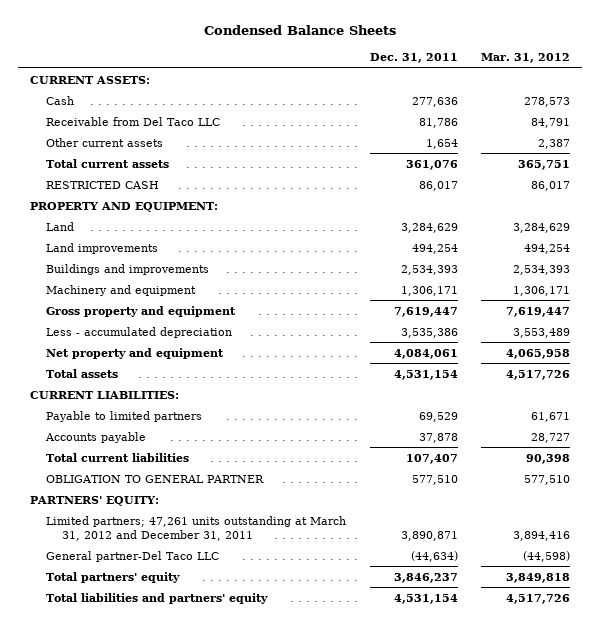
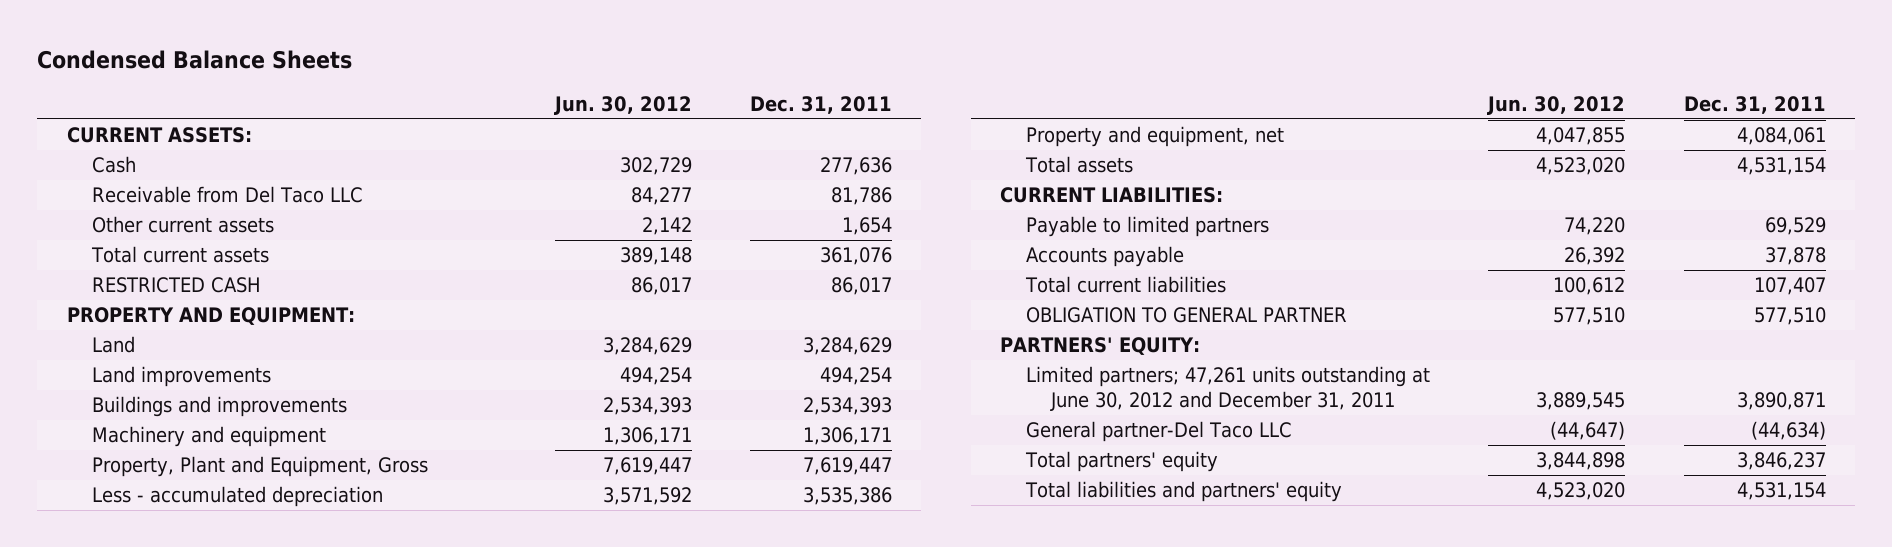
[481,53,571,64] Mar. 31, 2012 -> none
none -> [553,95,692,115] Jun. 30, 2012
[46,305,237,317] Gross property and equipment -> [92,456,429,478] Property, Plant and Equipment, Gross
[46,347,225,359] Net property and equipment -> [1025,126,1284,148] Property and equipment, net
[46,515,347,541] Limited partners; 47,261 units outstanding at March 31, 2012 and December 31, 2011 -> [1025,366,1430,412] Limited partners; 47,261 units outstanding at June 30, 2012 and December 31, 2011

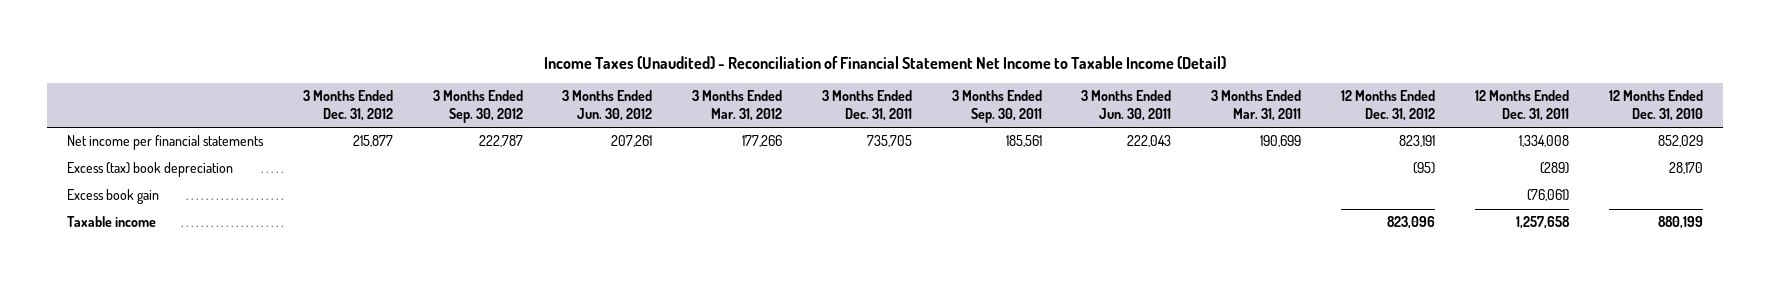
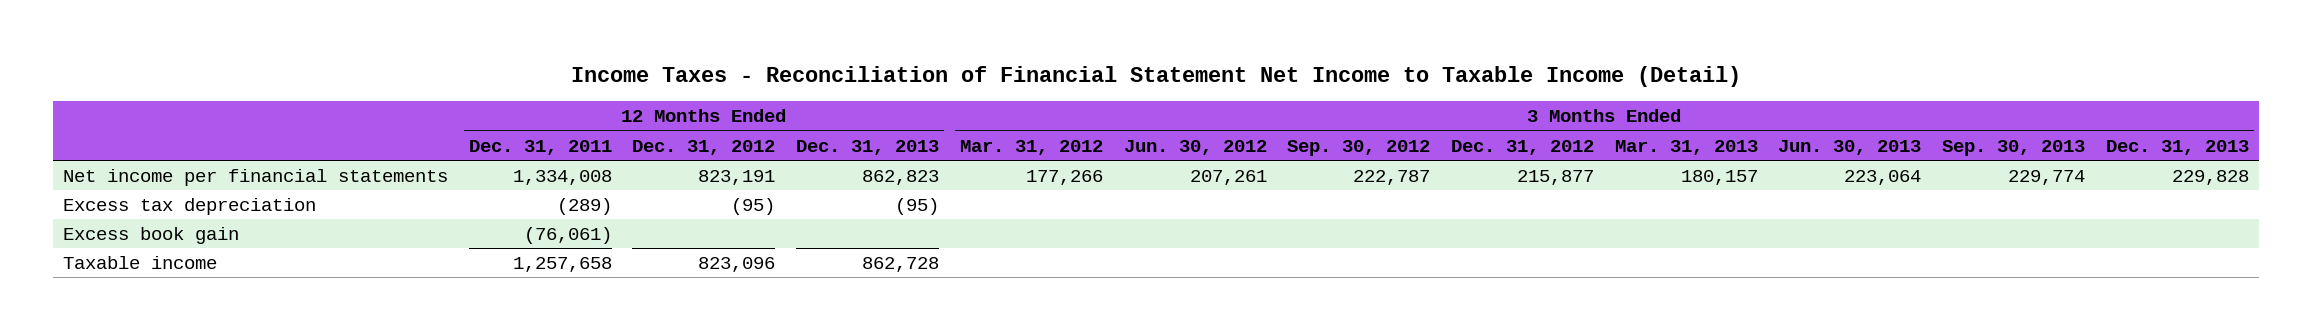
[543,55,1226,69] Income Taxes (Unaudited) - Reconciliation of Financial Statement Net Income to Taxable Income (Detail) -> [570,66,1741,88] Income Taxes - Reconciliation of Financial Statement Net Income to Taxable Income (Detail)
[821,89,912,122] 3 Months Ended Dec. 31, 2011 -> none
[951,89,1042,124] 3 Months Ended Sep. 30, 2011 -> none
[1081,89,1172,122] 3 Months Ended Jun. 30, 2011 -> none
[1211,89,1302,122] 3 Months Ended Mar. 31, 2011 -> none
[1608,89,1703,122] 12 Months Ended Dec. 31, 2010 -> none
none -> [796,139,940,155] Dec. 31, 2013
none -> [1614,139,1758,155] Mar. 31, 2013
none -> [1778,139,1922,155] Jun. 30, 2013
none -> [1942,139,2086,156] Sep. 30, 2013
none -> [2105,139,2249,155] Dec. 31, 2013
[67,162,234,178] Excess (tax) book depreciation -> [63,198,317,216] Excess tax depreciation

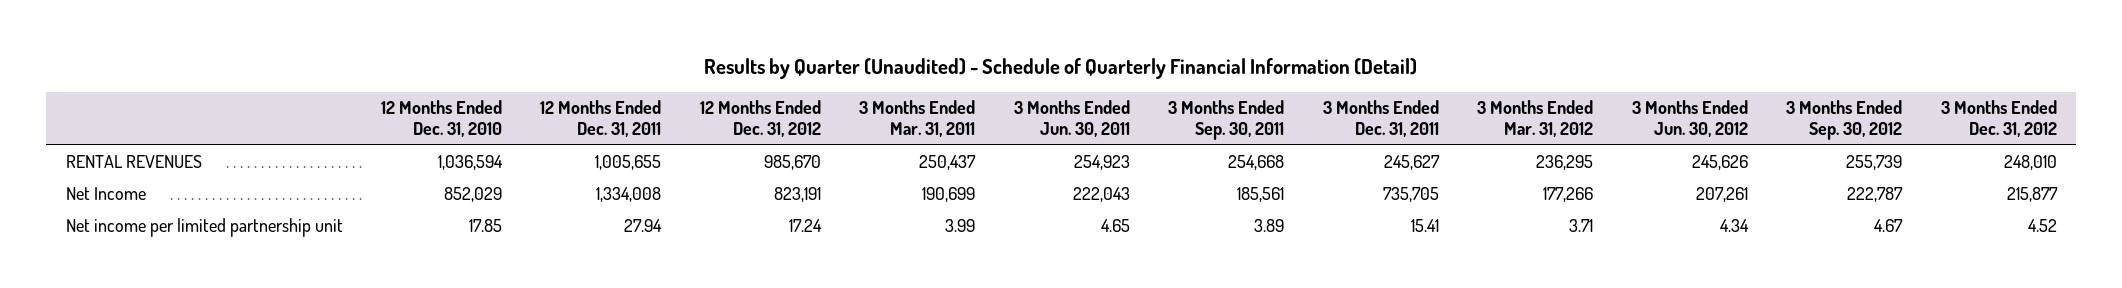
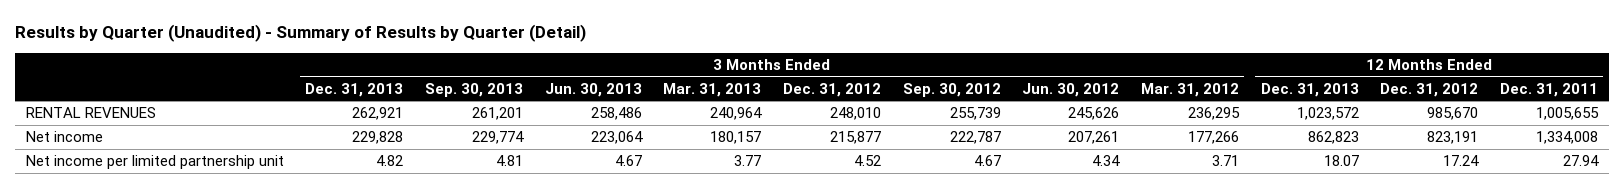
[704,57,1418,79] Results by Quarter (Unaudited) - Schedule of Quarterly Financial Information (Detail) -> [14,24,586,43] Results by Quarter (Unaudited) - Summary of Results by Quarter (Detail)
[380,100,502,138] 12 Months Ended Dec. 31, 2010 -> none
[859,100,976,138] 3 Months Ended Mar. 31, 2011 -> none
[1013,100,1130,138] 3 Months Ended Jun. 30, 2011 -> none
[1168,100,1285,141] 3 Months Ended Sep. 30, 2011 -> none
[1322,100,1439,138] 3 Months Ended Dec. 31, 2011 -> none
none -> [305,82,404,97] Dec. 31, 2013
none -> [425,82,524,97] Sep. 30, 2013
none -> [544,82,642,97] Jun. 30, 2013
none -> [663,82,762,97] Mar. 31, 2013
none -> [1260,82,1359,97] Dec. 31, 2013
[65,187,146,201] Net Income -> [25,131,103,143] Net income

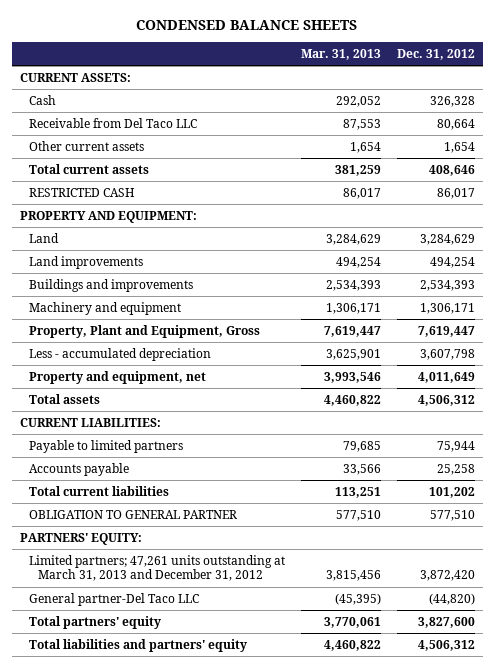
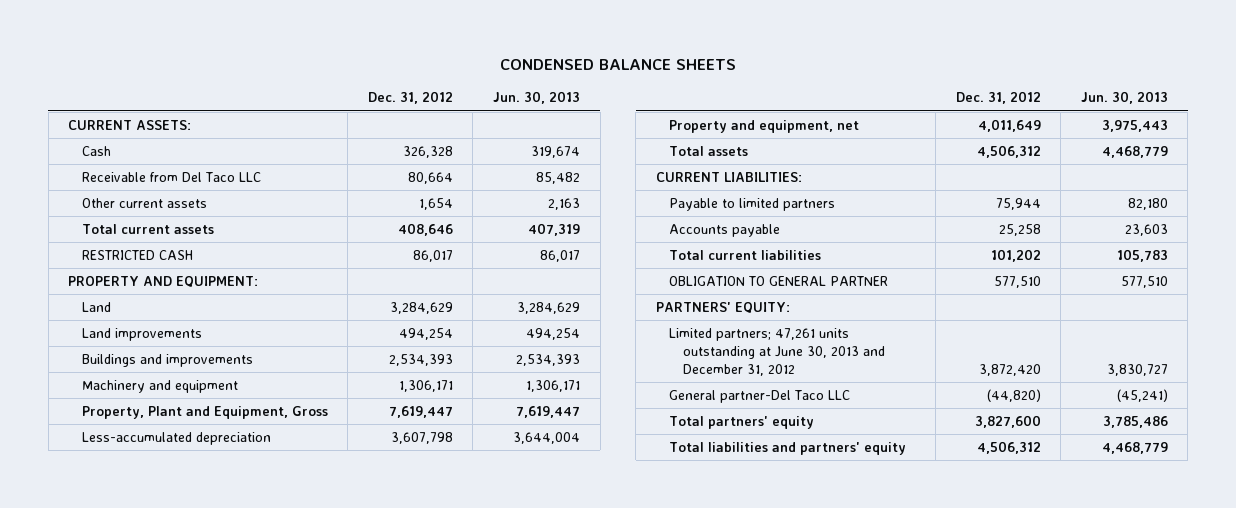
[300,49,381,61] Mar. 31, 2013 -> none
none -> [493,91,581,105] Jun. 30, 2013
[28,347,211,361] Less - accumulated depreciation -> [81,431,271,445] Less-accumulated depreciation
[28,554,285,582] Limited partners; 47,261 units outstanding at March 31, 2013 and December 31, 2012 -> [669,327,885,377] Limited partners; 47,261 units outstanding at June 30, 2013 and December 31, 2012

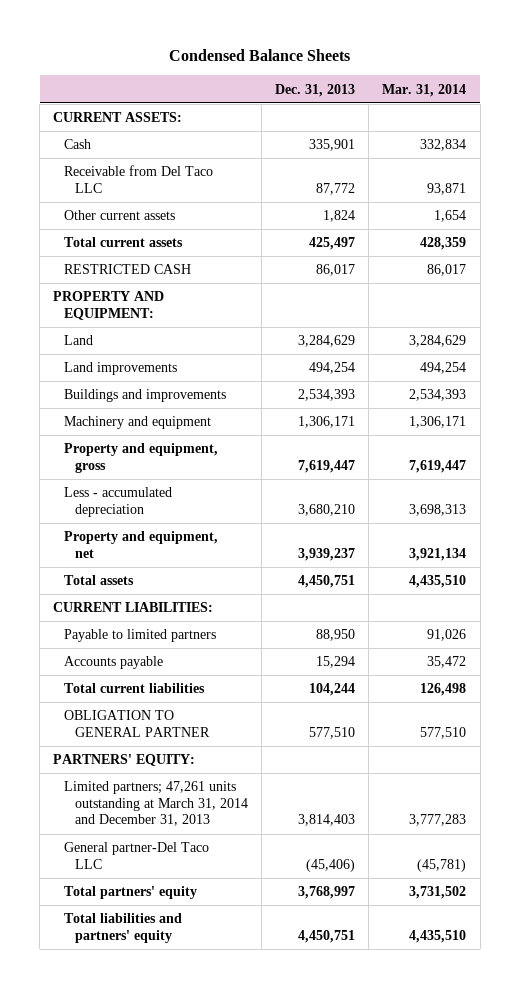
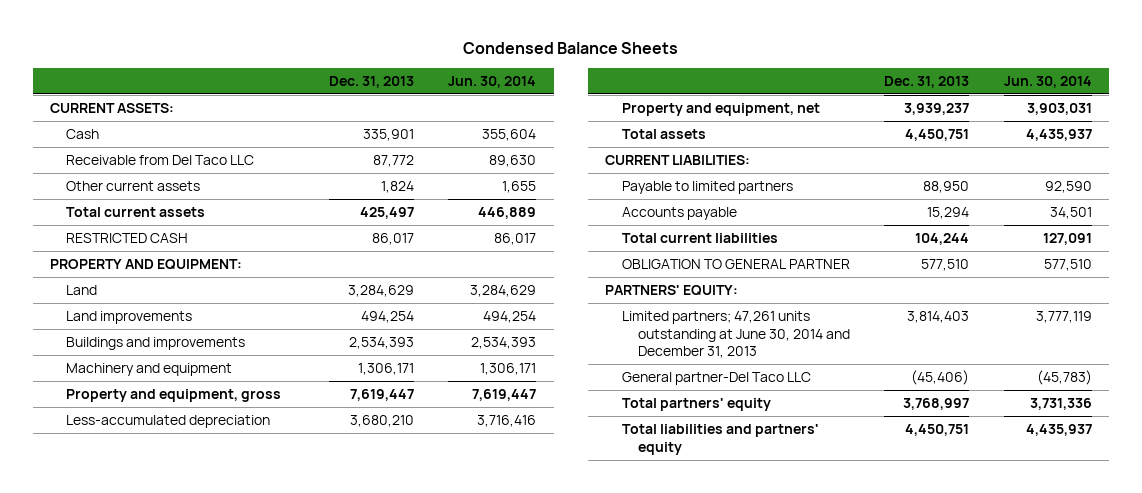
[382,83,467,97] Mar. 31, 2014 -> none
none -> [448,76,537,89] Jun. 30, 2014
[64,487,173,517] Less - accumulated depreciation -> [66,414,271,428] Less-accumulated depreciation
[64,781,249,827] Limited partners; 47,261 units outstanding at March 31, 2014 and December 31, 2013 -> [621,310,850,359] Limited partners; 47,261 units outstanding at June 30, 2014 and December 31, 2013

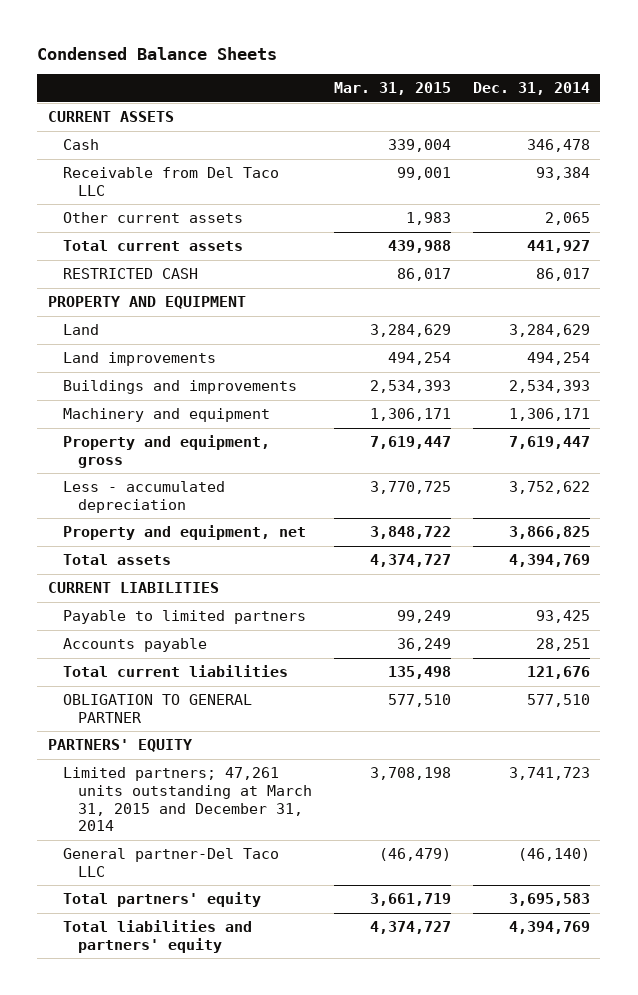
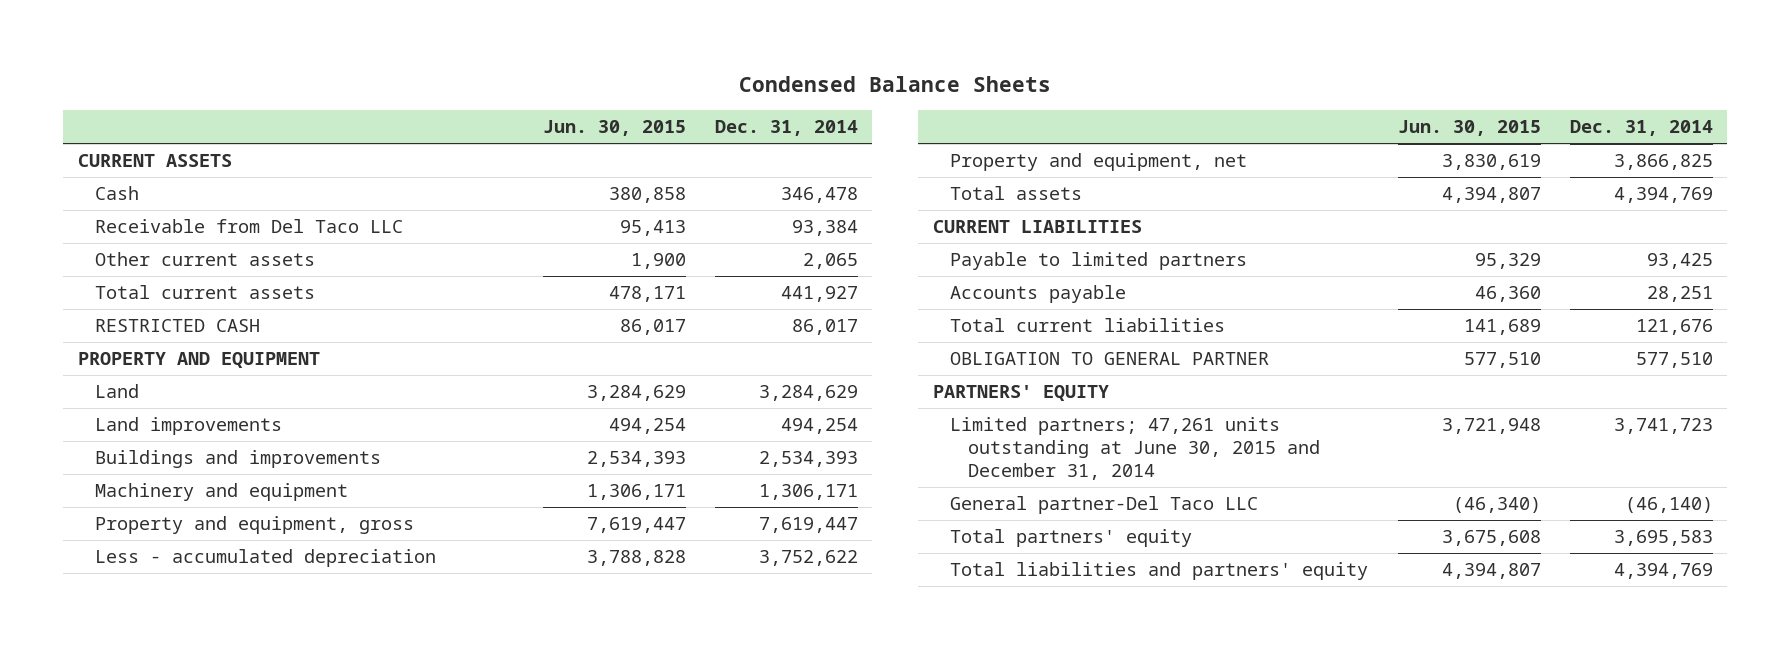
[333,82,451,96] Mar. 31, 2015 -> none
none -> [542,120,686,137] Jun. 30, 2015
[63,767,313,832] Limited partners; 47,261 units outstanding at March 31, 2015 and December 31, 2014 -> [950,417,1320,480] Limited partners; 47,261 units outstanding at June 30, 2015 and December 31, 2014

